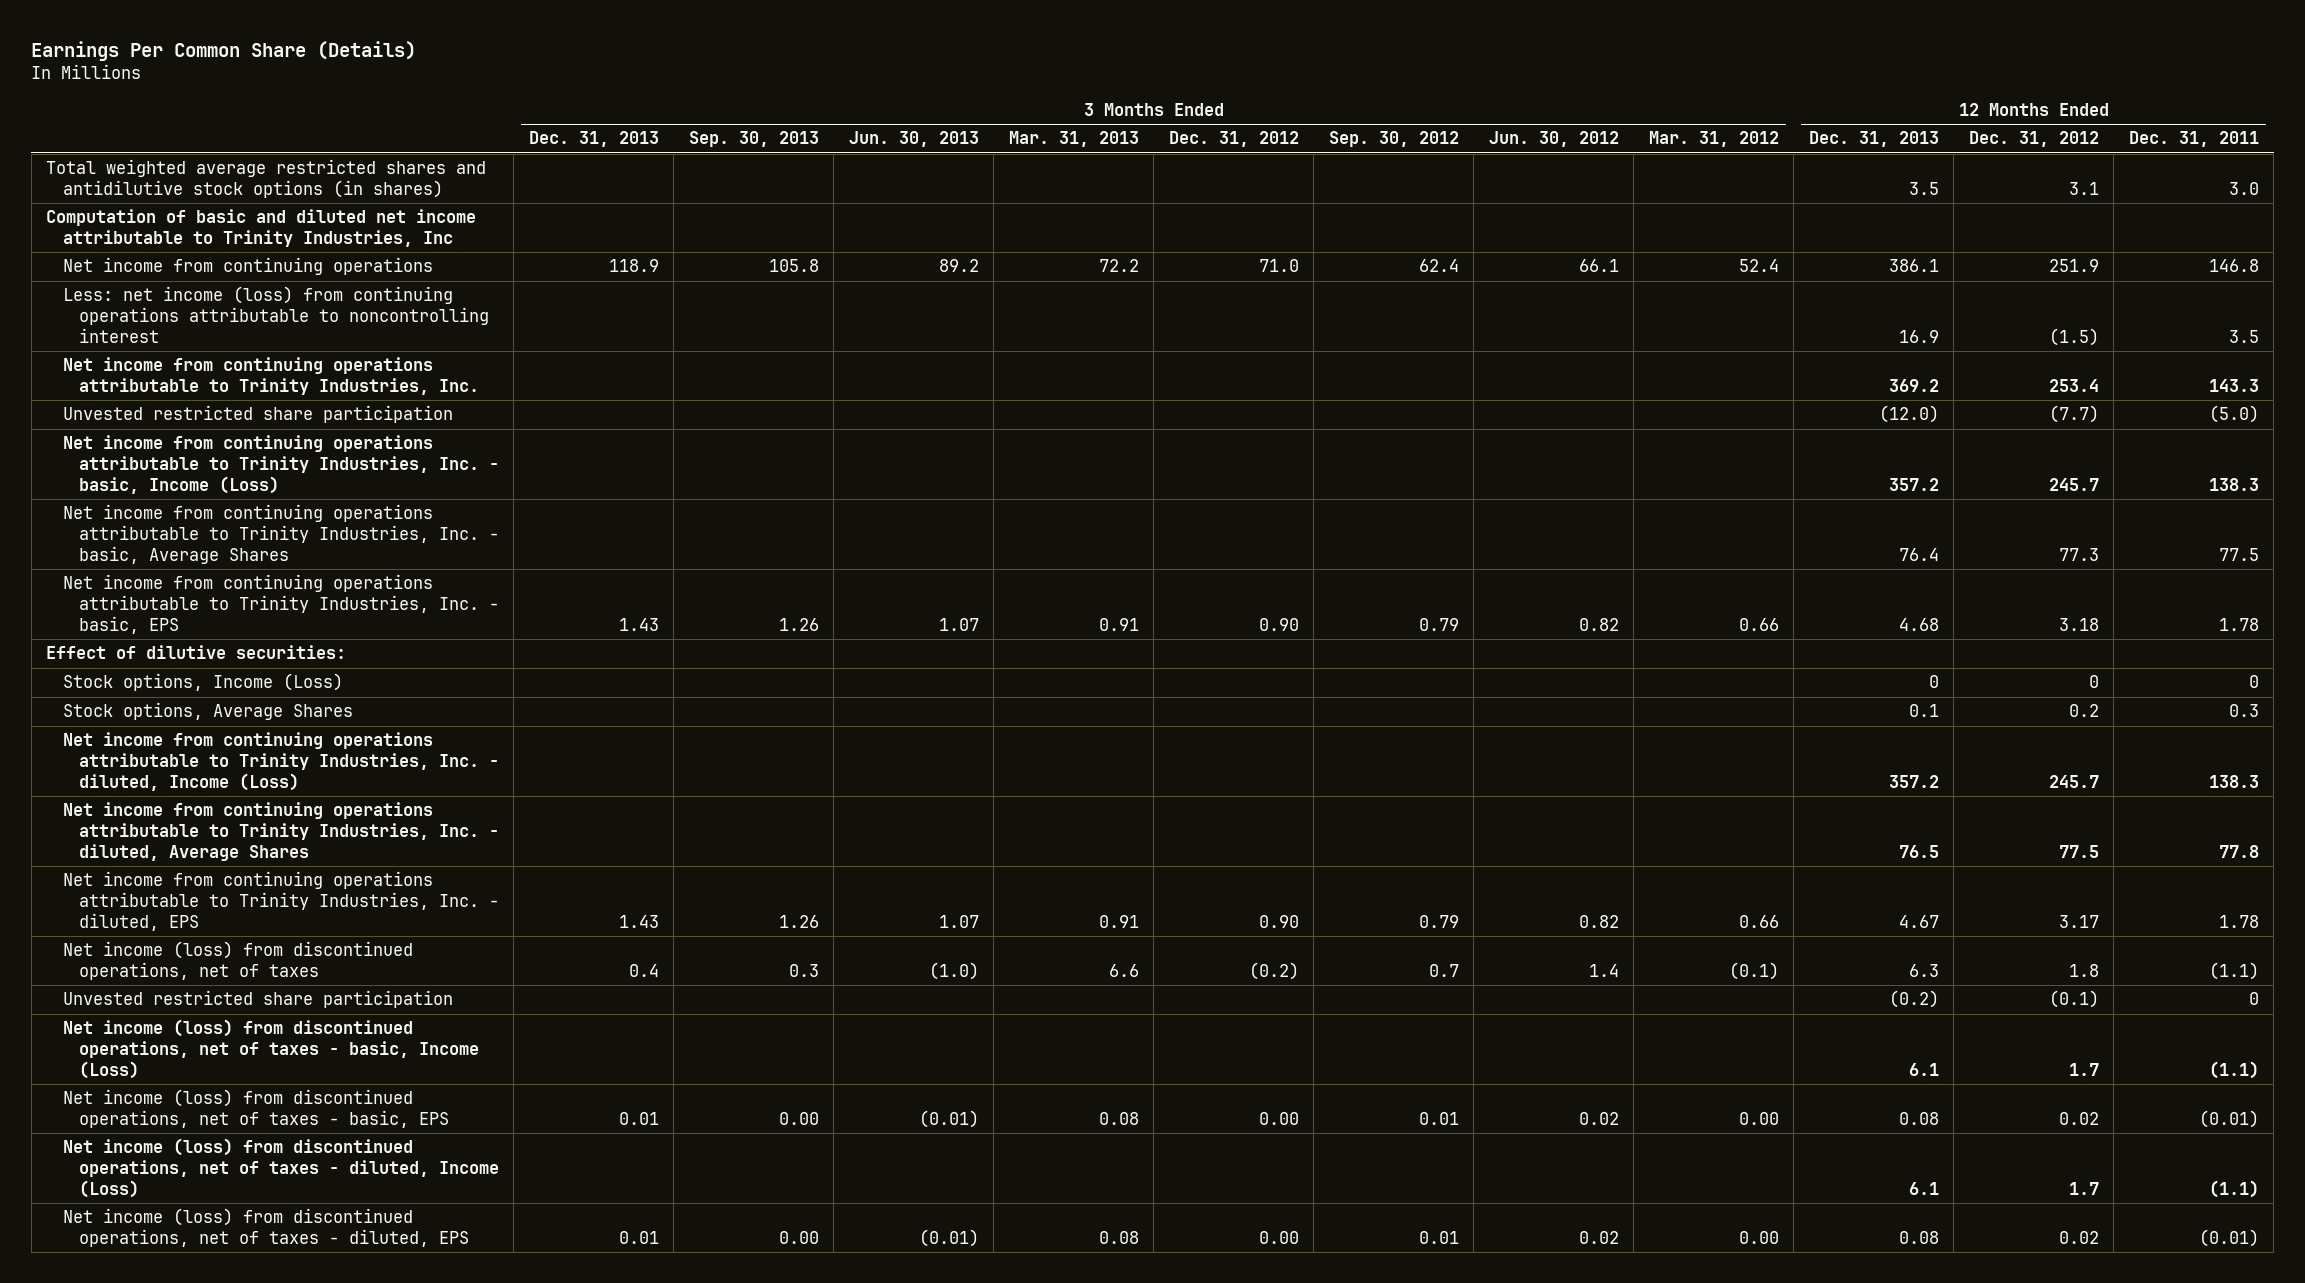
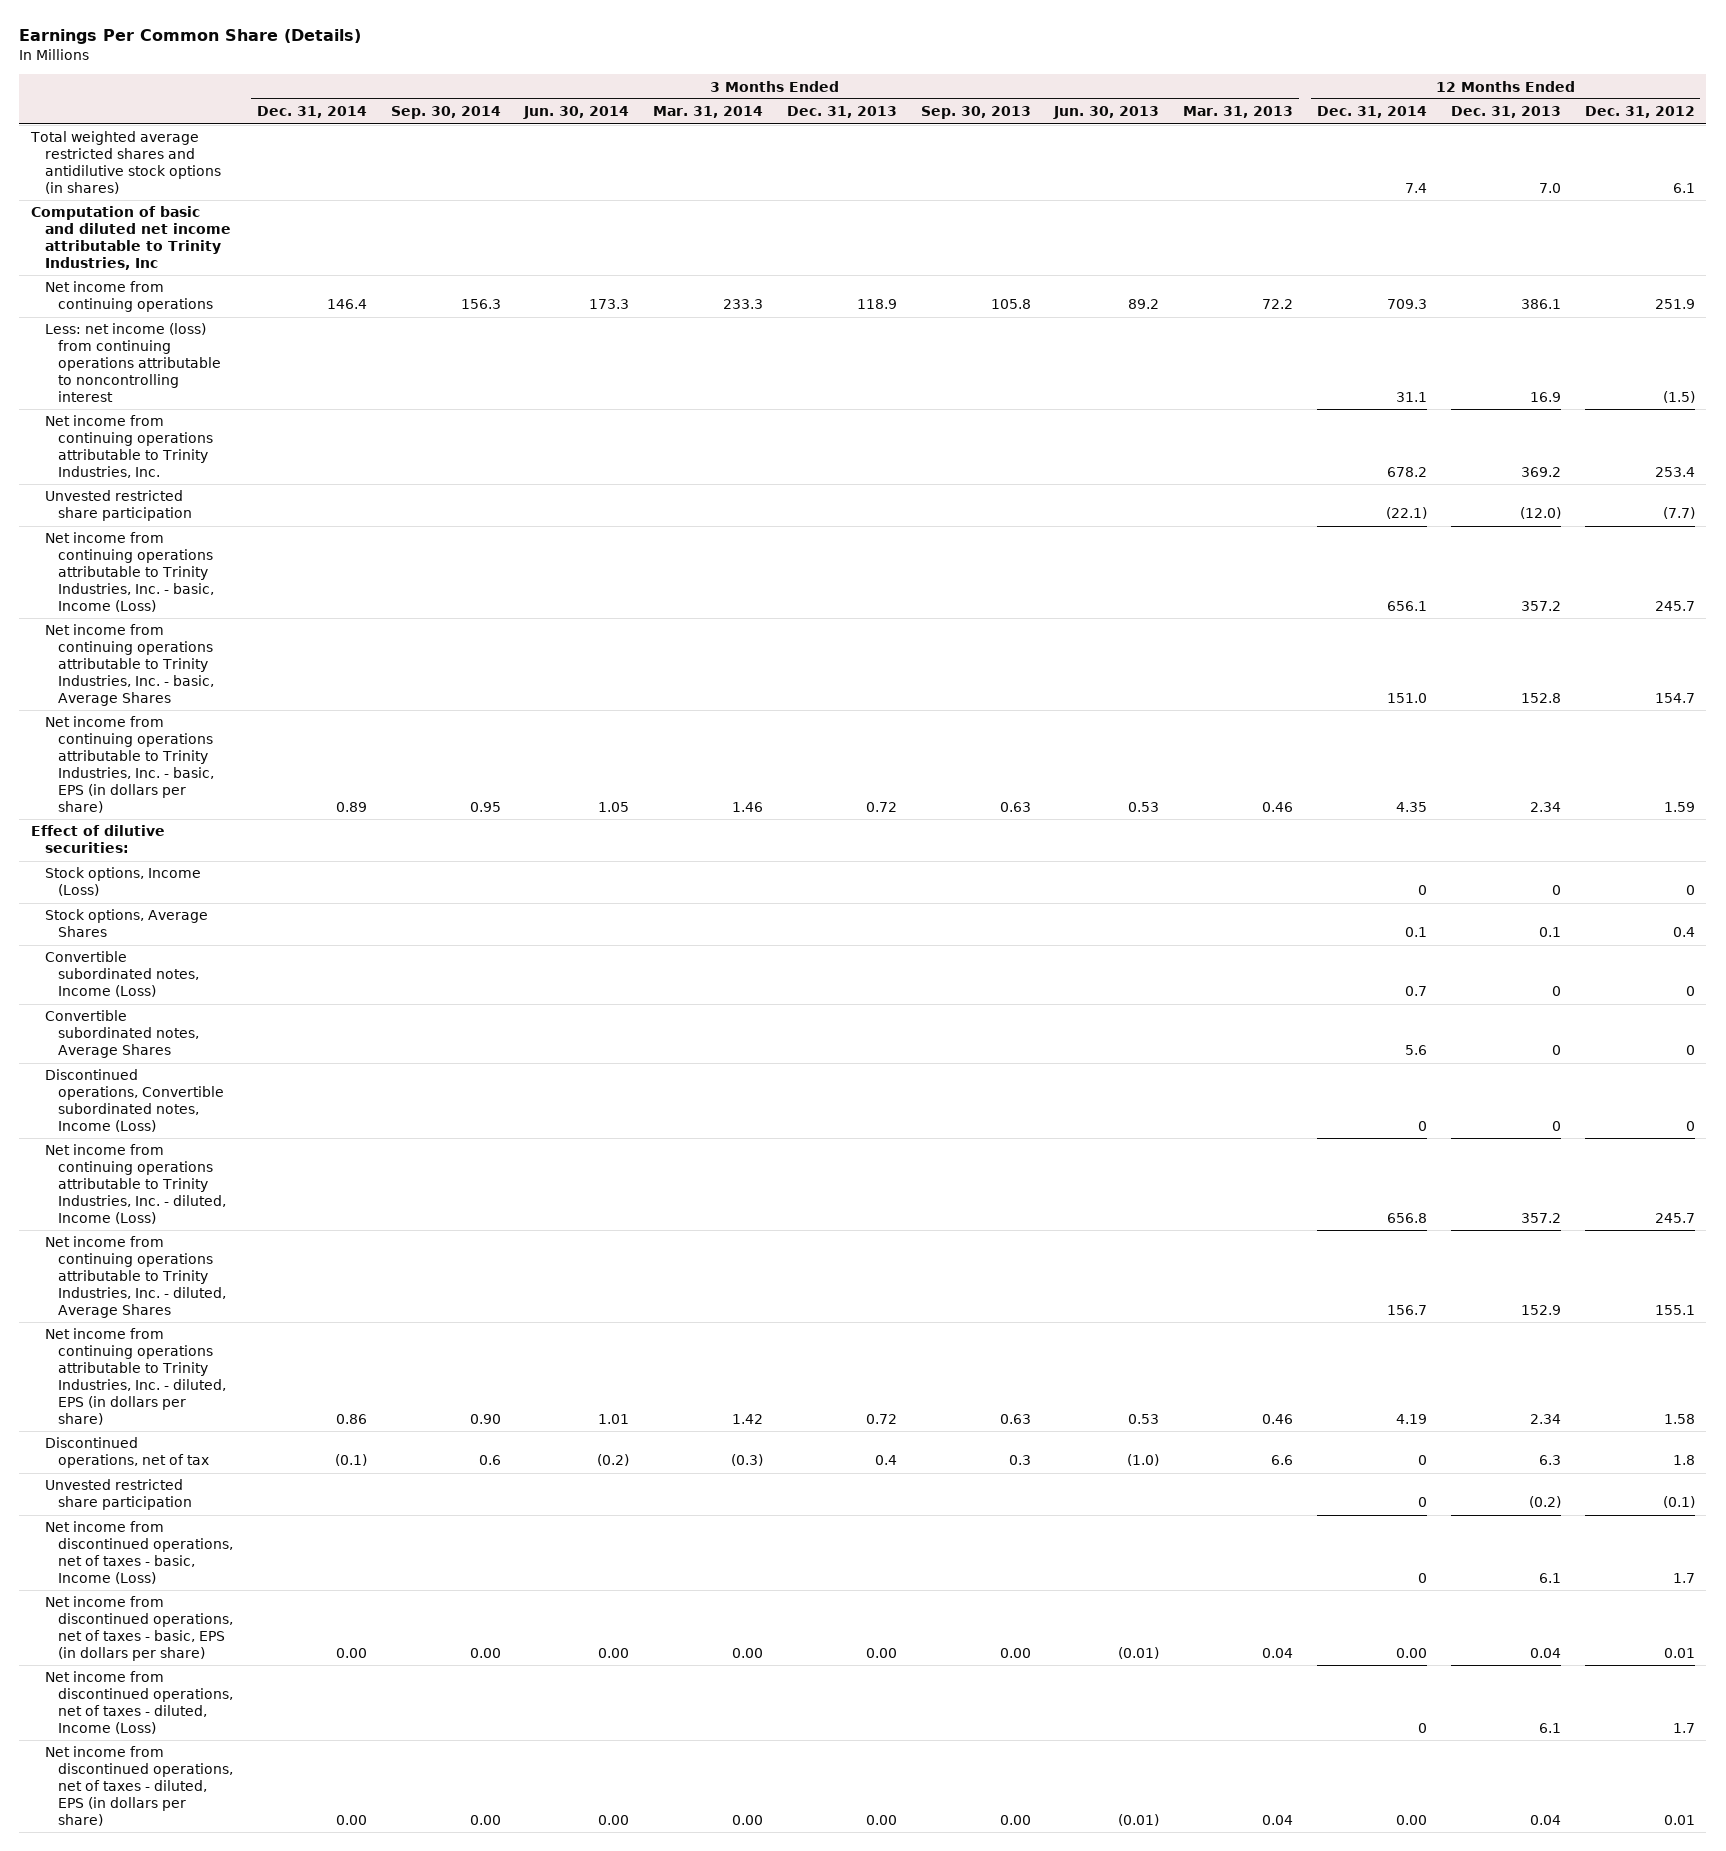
[1168,131,1299,148] Dec. 31, 2012 -> none
[1328,131,1459,148] Sep. 30, 2012 -> none
[1488,131,1619,148] Jun. 30, 2012 -> none
[1648,131,1779,148] Mar. 31, 2012 -> none
[2128,131,2259,148] Dec. 31, 2011 -> none
none -> [256,106,367,119] Dec. 31, 2014
none -> [390,106,501,120] Sep. 30, 2014
none -> [523,106,630,120] Jun. 30, 2014
none -> [653,106,764,119] Mar. 31, 2014
none -> [1316,106,1427,119] Dec. 31, 2014
[1908,181,1939,195] 3.5 -> [1538,183,1561,194] 7.0
[2068,181,2099,195] 3.1 -> [1672,183,1695,194] 6.1
[1898,547,1939,561] 76.4 -> [1520,693,1561,704] 152.8
[2058,547,2099,561] 77.3 -> [1654,693,1695,704] 154.7
[62,574,499,634] Net income from continuing operations attributable to Trinity Industries, Inc. - basic, EPS -> [44,716,214,814] Net income from continuing operations attributable to Trinity Industries, Inc. - basic, EPS (in dollars per share)
[618,617,659,631] 1.43 -> [865,802,897,813] 0.72
[778,617,819,631] 1.26 -> [999,802,1031,813] 0.63
[938,617,979,631] 1.07 -> [1128,802,1160,813] 0.53
[1098,617,1139,631] 0.91 -> [1262,802,1294,813] 0.46
[1898,617,1939,631] 4.68 -> [1529,802,1561,813] 2.34
[2058,617,2099,631] 3.18 -> [1663,802,1695,813] 1.59
[2068,704,2099,718] 0.2 -> [1672,927,1695,938] 0.4
none -> [44,951,199,998] Convertible subordinated notes, Income (Loss)
none -> [44,1010,199,1059] Convertible subordinated notes, Average Shares
none -> [44,1069,224,1133] Discontinued operations, Convertible subordinated notes, Income (Loss)
[1898,844,1939,858] 76.5 -> [1520,1305,1561,1316] 152.9
[2058,844,2099,858] 77.5 -> [1654,1305,1695,1316] 155.1
[62,871,499,931] Net income from continuing operations attributable to Trinity Industries, Inc. - diluted, EPS -> [44,1328,226,1426] Net income from continuing operations attributable to Trinity Industries, Inc. - diluted, EPS (in dollars per share)
[618,914,659,928] 1.43 -> [865,1414,897,1425] 0.72
[778,914,819,928] 1.26 -> [999,1414,1031,1425] 0.63
[938,914,979,928] 1.07 -> [1128,1414,1160,1425] 0.53
[1098,914,1139,928] 0.91 -> [1262,1414,1294,1425] 0.46
[1898,914,1939,928] 4.67 -> [1529,1414,1561,1425] 2.34
[2058,914,2099,928] 3.17 -> [1663,1414,1695,1425] 1.58
[62,941,413,980] Net income (loss) from discontinued operations, net of taxes -> [44,1437,209,1469] Discontinued operations, net of tax
[62,1019,479,1079] Net income (loss) from discontinued operations, net of taxes - basic, Income (Loss) -> [44,1521,233,1585] Net income from discontinued operations, net of taxes - basic, Income (Loss)
[62,1089,449,1128] Net income (loss) from discontinued operations, net of taxes - basic, EPS -> [44,1596,233,1662] Net income from discontinued operations, net of taxes - basic, EPS (in dollars per share)
[618,1111,659,1125] 0.01 -> [865,1648,897,1659] 0.00
[1098,1111,1139,1125] 0.08 -> [1262,1648,1294,1659] 0.04
[1898,1111,1939,1125] 0.08 -> [1529,1648,1561,1659] 0.04
[2058,1111,2099,1125] 0.02 -> [1663,1648,1695,1659] 0.01
[62,1138,499,1198] Net income (loss) from discontinued operations, net of taxes - diluted, Income (Loss) -> [44,1671,233,1735] Net income from discontinued operations, net of taxes - diluted, Income (Loss)
[62,1208,469,1247] Net income (loss) from discontinued operations, net of taxes - diluted, EPS -> [44,1746,233,1827] Net income from discontinued operations, net of taxes - diluted, EPS (in dollars per share)
[618,1230,659,1244] 0.01 -> [865,1815,897,1826] 0.00
[1098,1230,1139,1244] 0.08 -> [1262,1815,1294,1826] 0.04
[1898,1230,1939,1244] 0.08 -> [1529,1815,1561,1826] 0.04
[2058,1230,2099,1244] 0.02 -> [1663,1815,1695,1826] 0.01

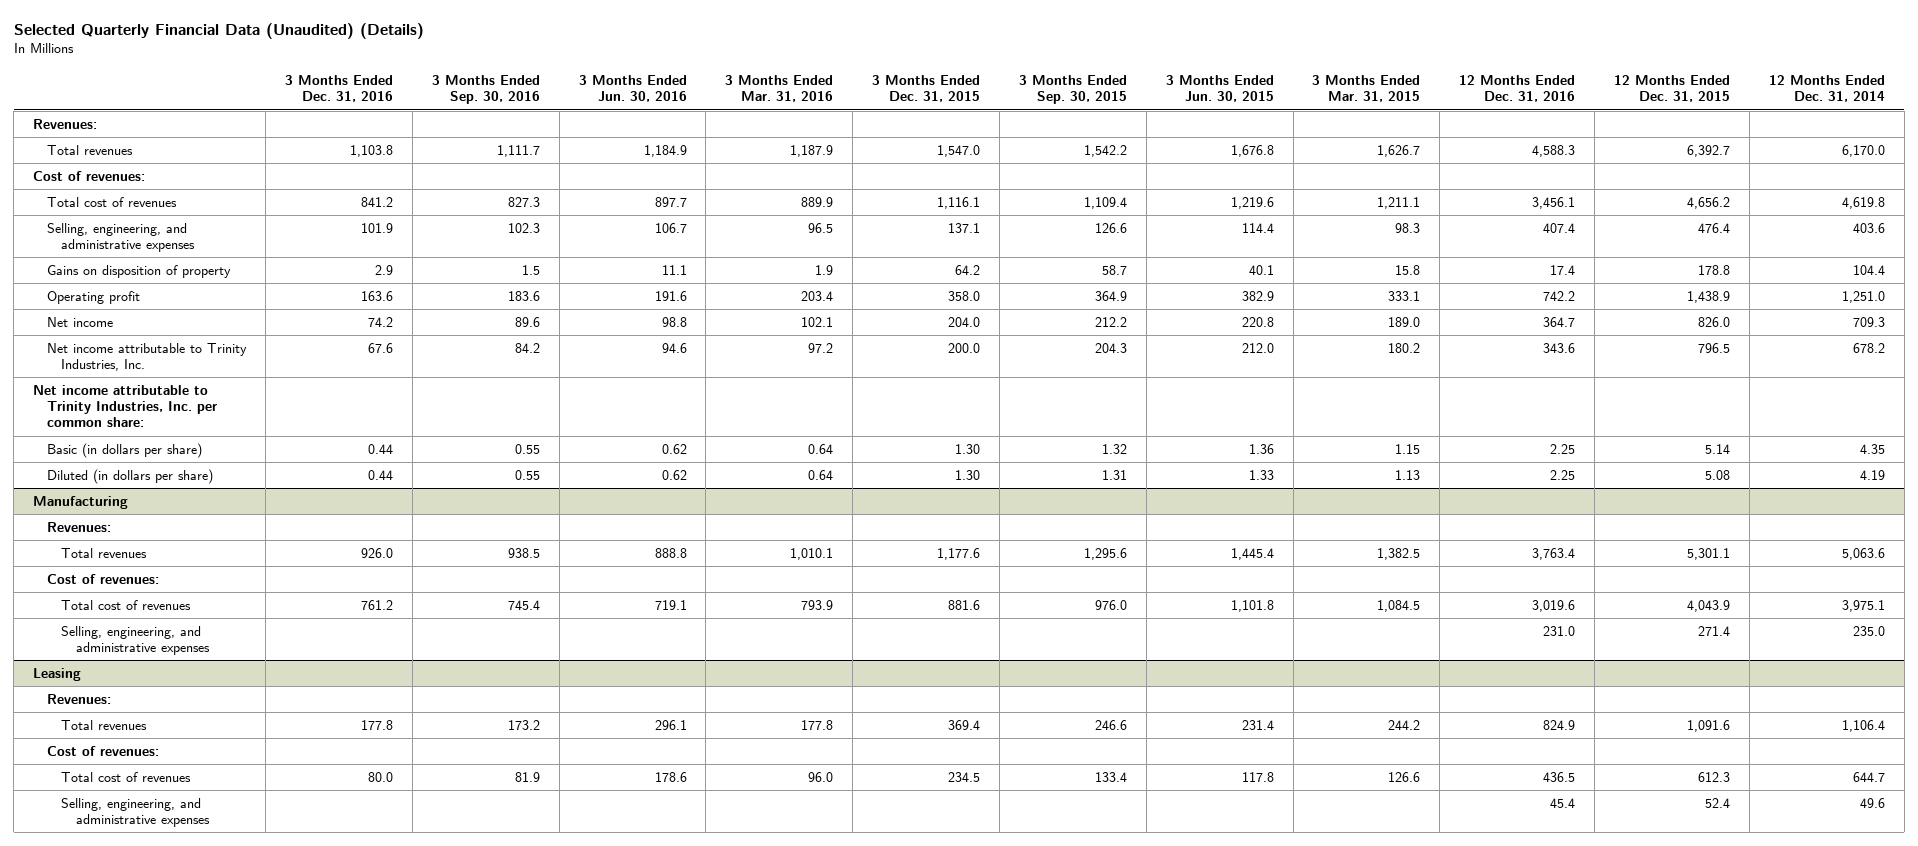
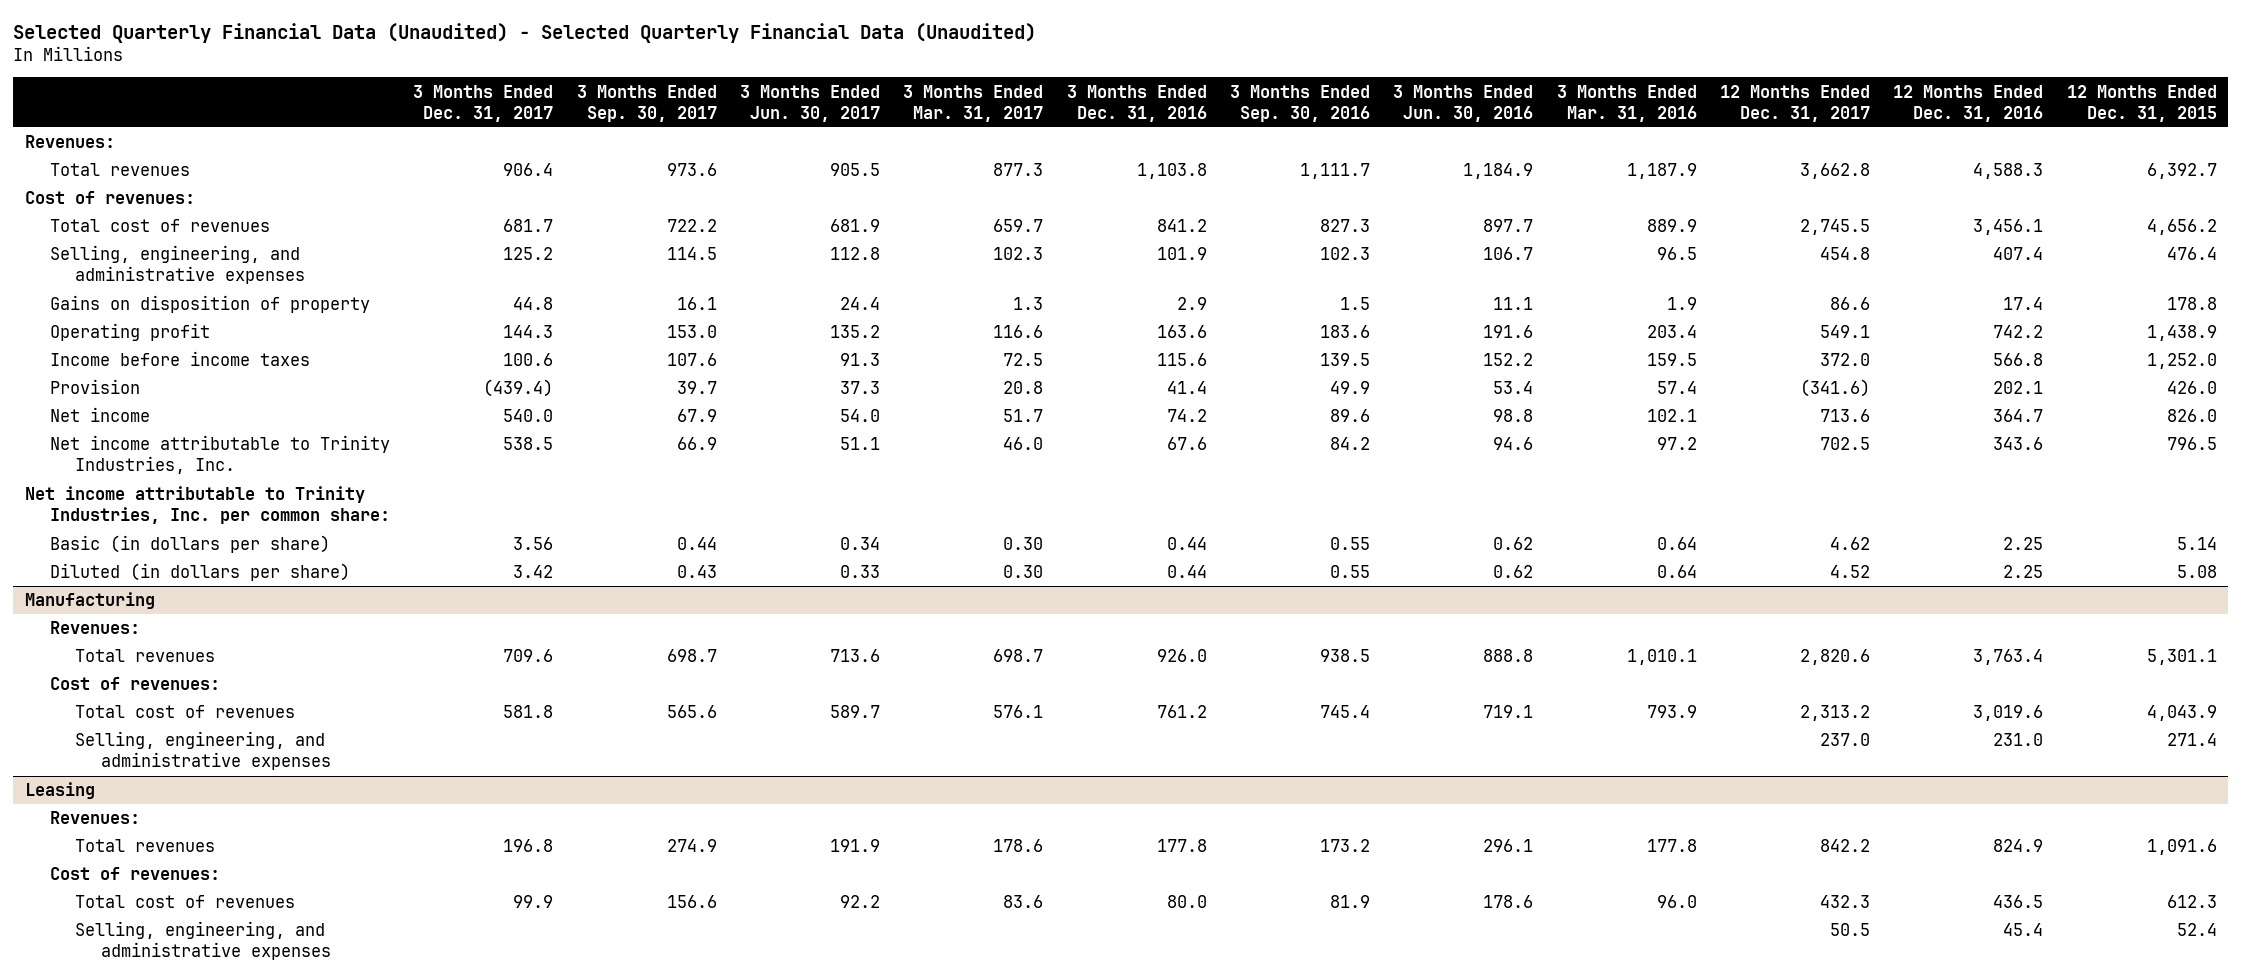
[13,23,424,40] Selected Quarterly Financial Data (Unaudited) (Details) -> [13,22,1037,43] Selected Quarterly Financial Data (Unaudited) - Selected Quarterly Financial Data (Unaudited)
[872,74,981,103] 3 Months Ended Dec. 31, 2015 -> none
[1018,74,1127,105] 3 Months Ended Sep. 30, 2015 -> none
[1165,74,1274,103] 3 Months Ended Jun. 30, 2015 -> none
[1312,74,1421,103] 3 Months Ended Mar. 31, 2015 -> none
[1768,74,1885,103] 12 Months Ended Dec. 31, 2014 -> none
none -> [413,84,554,122] 3 Months Ended Dec. 31, 2017
none -> [576,84,717,122] 3 Months Ended Sep. 30, 2017
none -> [740,84,881,122] 3 Months Ended Jun. 30, 2017
none -> [903,84,1044,122] 3 Months Ended Mar. 31, 2017
none -> [1719,84,1870,122] 12 Months Ended Dec. 31, 2017
none -> [50,351,311,367] Income before income taxes
none -> [50,379,141,395] Provision

